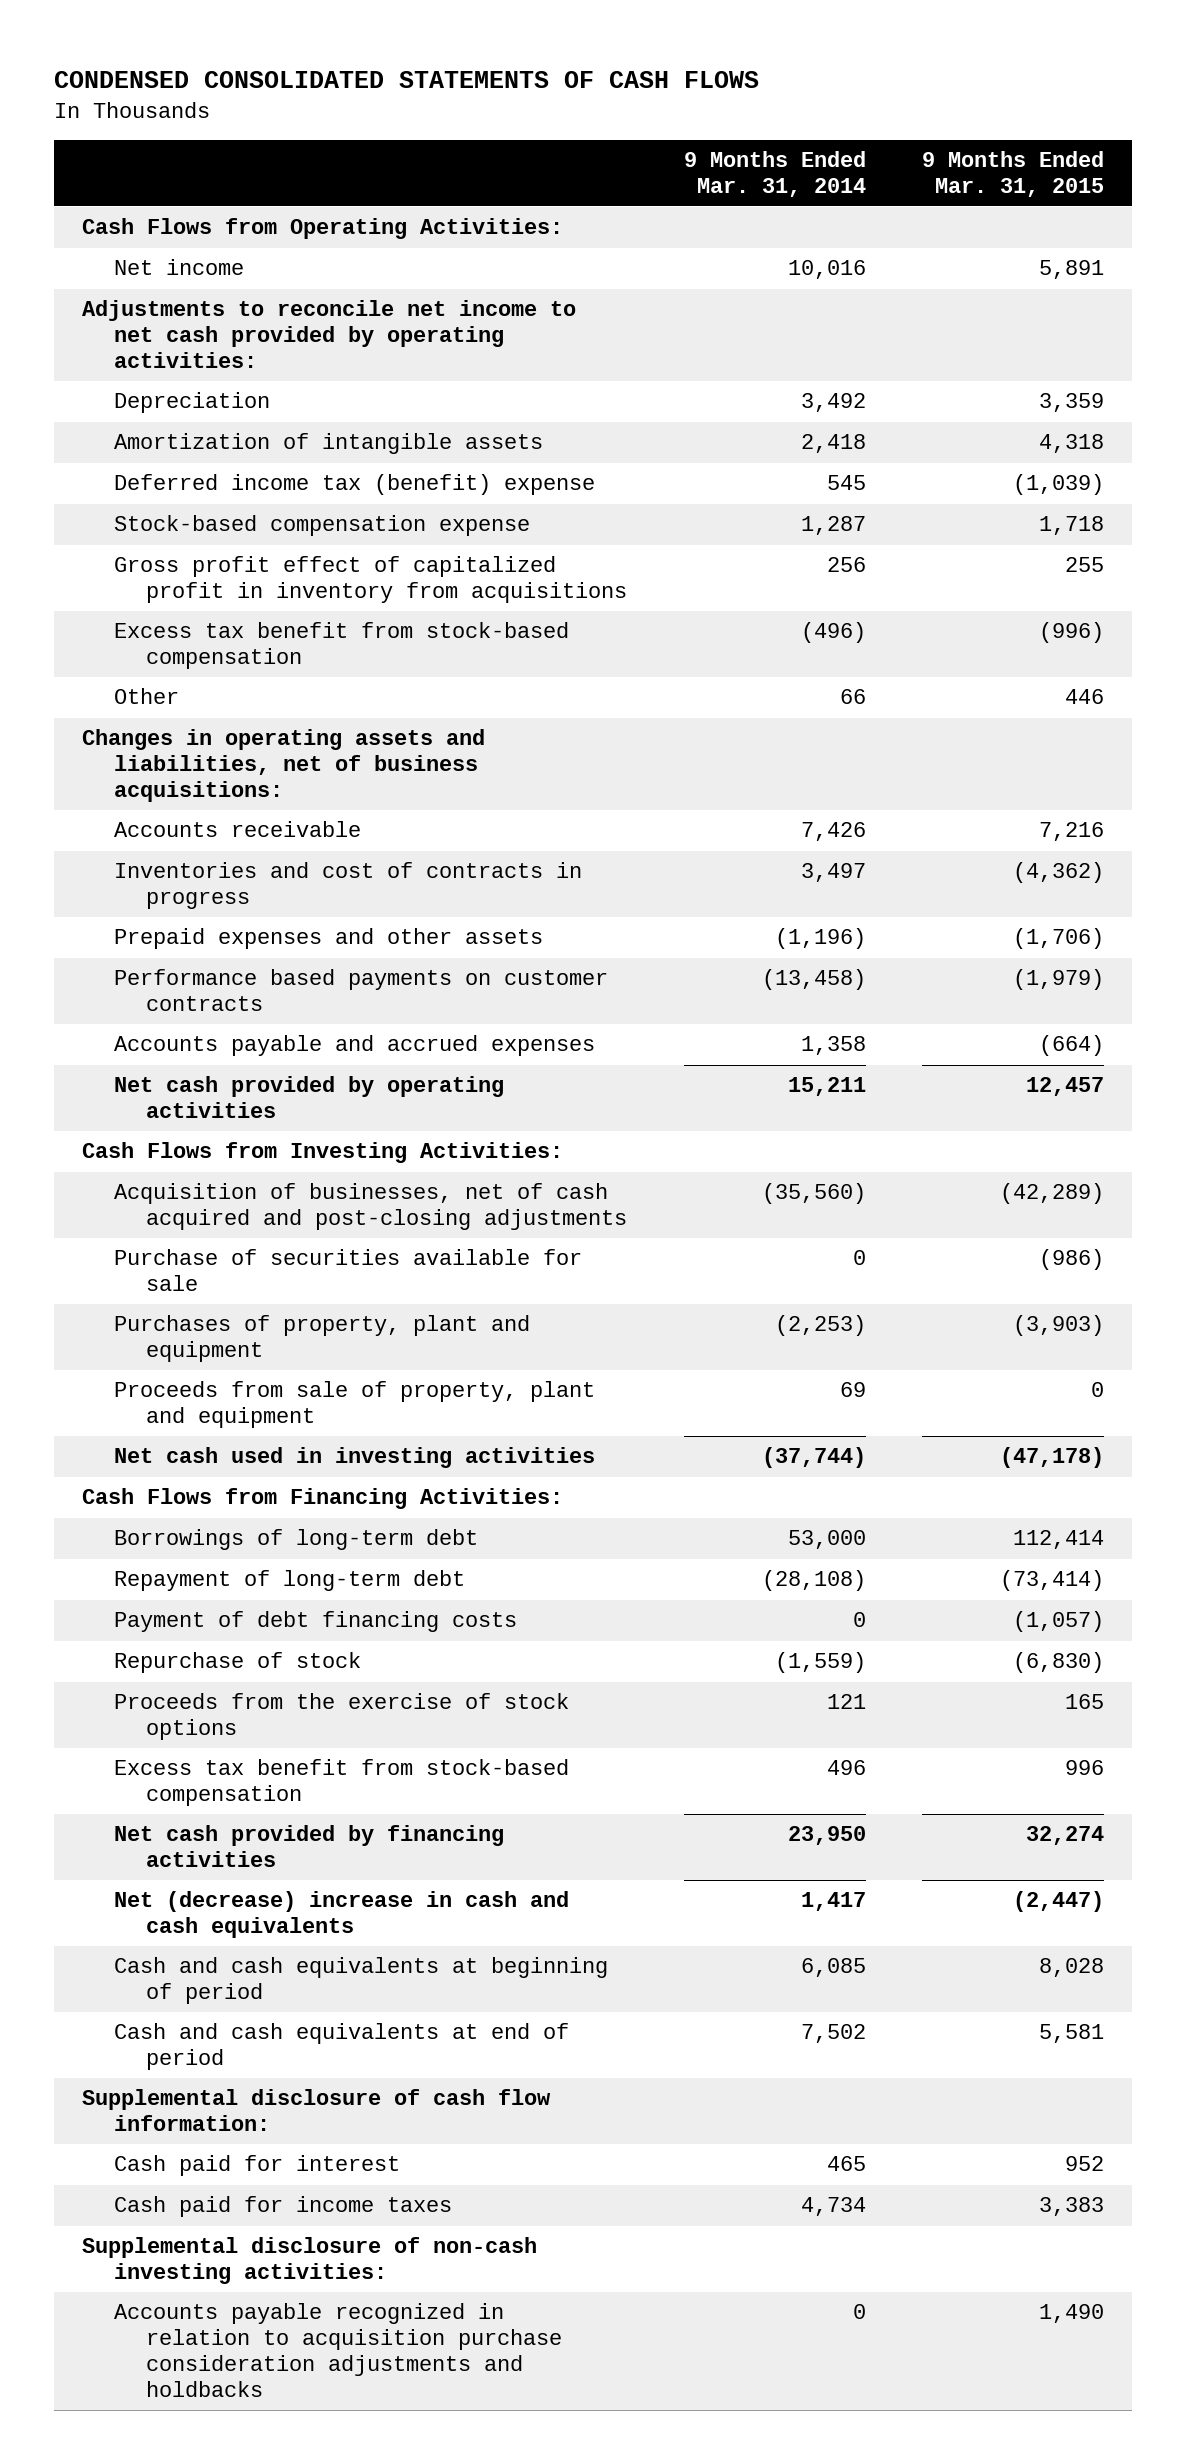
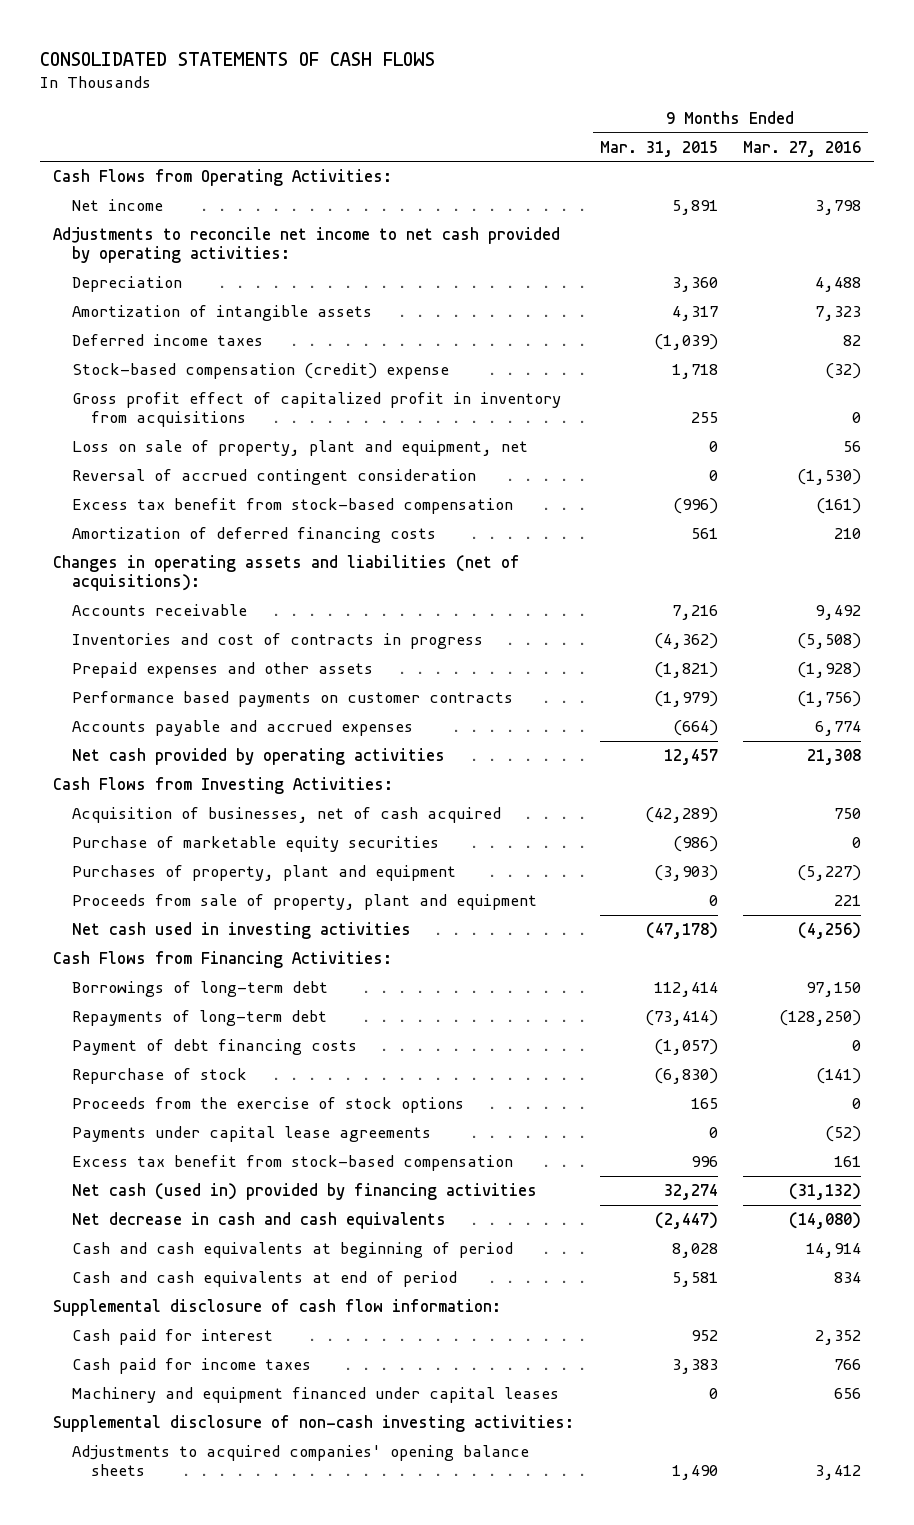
[53,71,759,89] CONDENSED CONSOLIDATED STATEMENTS OF CASH FLOWS -> [40,51,436,66] CONSOLIDATED STATEMENTS OF CASH FLOWS
[683,151,866,197] 9 Months Ended Mar. 31, 2014 -> none
none -> [743,140,862,157] Mar. 27, 2016
[1038,393,1104,413] 3,359 -> [671,276,718,292] 3,360
[1038,434,1104,454] 4,318 -> [671,305,718,321] 4,317
[114,474,596,496] Deferred income tax (benefit) expense -> [72,333,264,346] Deferred income taxes
[114,515,531,537] Stock-based compensation expense -> [72,362,450,379] Stock-based compensation (credit) expense
none -> [72,439,529,456] Loss on sale of property, plant and equipment, net
none -> [72,468,477,485] Reversal of accrued contingent consideration
[114,688,180,705] Other -> none
none -> [72,526,437,543] Amortization of deferred financing costs
[82,729,486,802] Changes in operating assets and liabilities, net of business acquisitions: -> [52,554,520,592] Changes in operating assets and liabilities (net of acquisitions):
[1012,928,1104,950] (1,706) -> [653,661,718,678] (1,821)
[114,1183,628,1231] Acquisition of businesses, net of cash acquired and post-closing adjustments -> [72,806,502,823] Acquisition of businesses, net of cash acquired
[114,1249,583,1292] Purchase of securities available for sale -> [72,835,440,852] Purchase of marketable equity securities
[114,1570,466,1592] Repayment of long-term debt -> [72,1009,328,1026] Repayments of long-term debt
none -> [72,1125,432,1142] Payments under capital lease agreements
[114,1825,505,1868] Net cash provided by financing activities -> [72,1182,538,1200] Net cash (used in) provided by financing activities
[114,1891,570,1939] Net (decrease) increase in cash and cash equivalents -> [72,1211,447,1229] Net decrease in cash and cash equivalents
none -> [72,1386,560,1403] Machinery and equipment financed under capital leases
[114,2303,563,2397] Accounts payable recognized in relation to acquisition purchase consideration adjustments and holdbacks -> [72,1444,530,1477] Adjustments to acquired companies' opening balance sheets

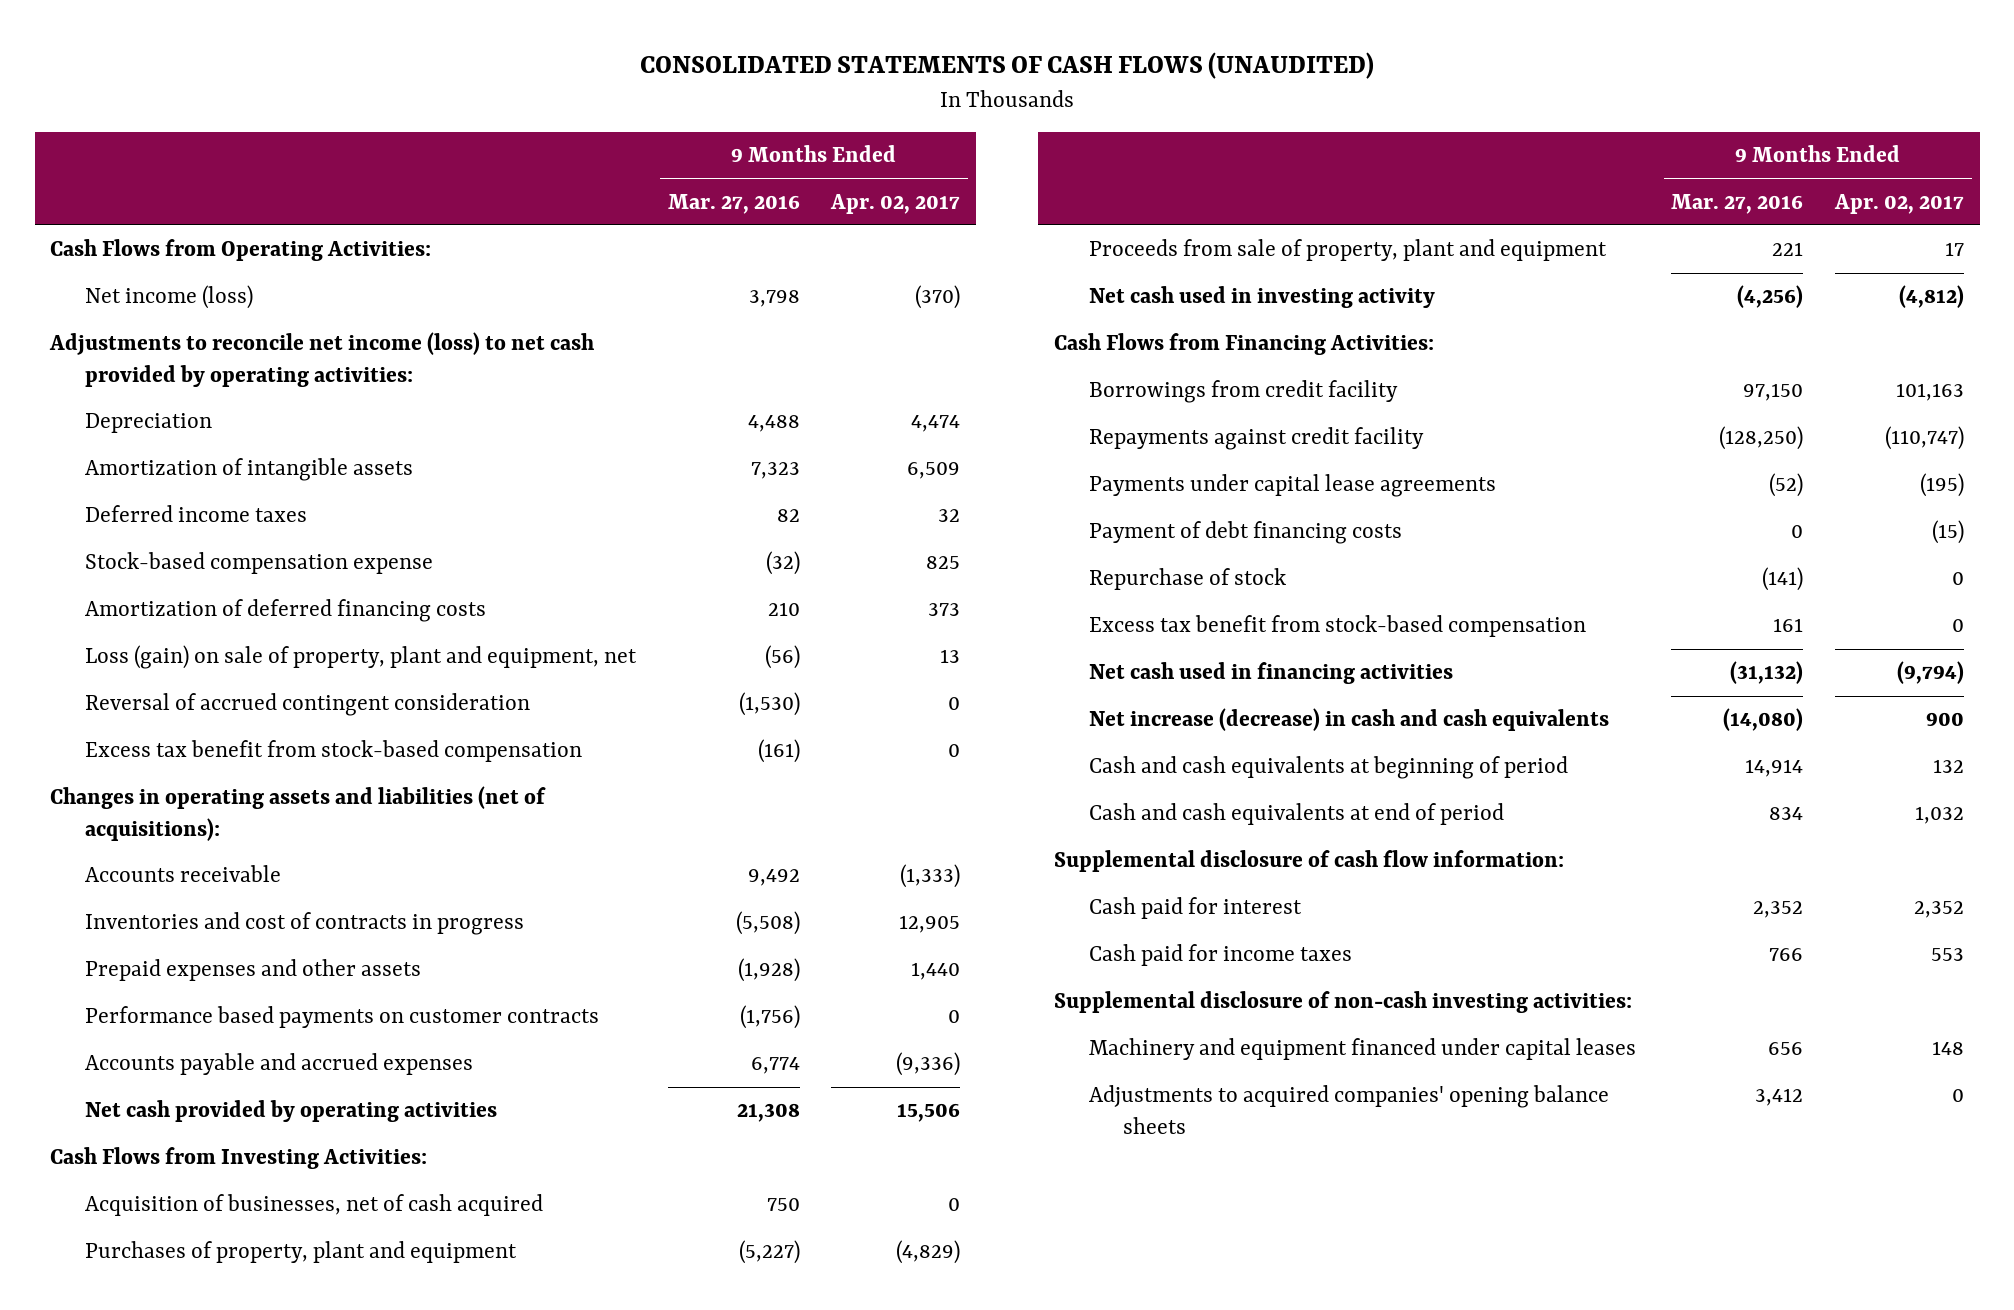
[40,51,436,66] CONSOLIDATED STATEMENTS OF CASH FLOWS -> [640,52,1375,80] CONSOLIDATED STATEMENTS OF CASH FLOWS (UNAUDITED)
[599,140,718,157] Mar. 31, 2015 -> none
none -> [830,193,961,214] Apr. 02, 2017
[72,198,164,211] Net income -> [84,285,253,310] Net income (loss)
[52,226,560,264] Adjustments to reconcile net income to net cash provided by operating activities: -> [49,332,595,388] Adjustments to reconcile net income (loss) to net cash provided by operating activities:
[72,391,562,428] Gross profit effect of capitalized profit in inventory from acquisitions -> none
[72,362,450,379] Stock-based compensation (credit) expense -> [84,552,433,575] Stock-based compensation expense
[72,526,437,543] Amortization of deferred financing costs -> [84,599,486,623] Amortization of deferred financing costs
[72,439,529,456] Loss on sale of property, plant and equipment, net -> [84,645,637,670] Loss (gain) on sale of property, plant and equipment, net
[843,440,862,452] 56 -> [764,645,800,670] (56)
[72,835,440,852] Purchase of marketable equity securities -> none
[72,921,412,939] Net cash used in investing activities -> [1088,286,1435,309] Net cash used in investing activity
[72,980,329,997] Borrowings of long-term debt -> [1088,380,1398,404] Borrowings from credit facility
[72,1009,328,1026] Repayments of long-term debt -> [1088,427,1424,451] Repayments against credit facility
[72,1125,432,1142] Payments under capital lease agreements -> [1088,474,1496,498] Payments under capital lease agreements
[72,1096,465,1113] Proceeds from the exercise of stock options -> none
[72,1182,538,1200] Net cash (used in) provided by financing activities -> [1088,662,1453,685] Net cash used in financing activities
[72,1211,447,1229] Net decrease in cash and cash equivalents -> [1088,708,1609,732] Net increase (decrease) in cash and cash equivalents
[72,1386,560,1403] Machinery and equipment financed under capital leases -> [1088,1038,1636,1061] Machinery and equipment financed under capital leases

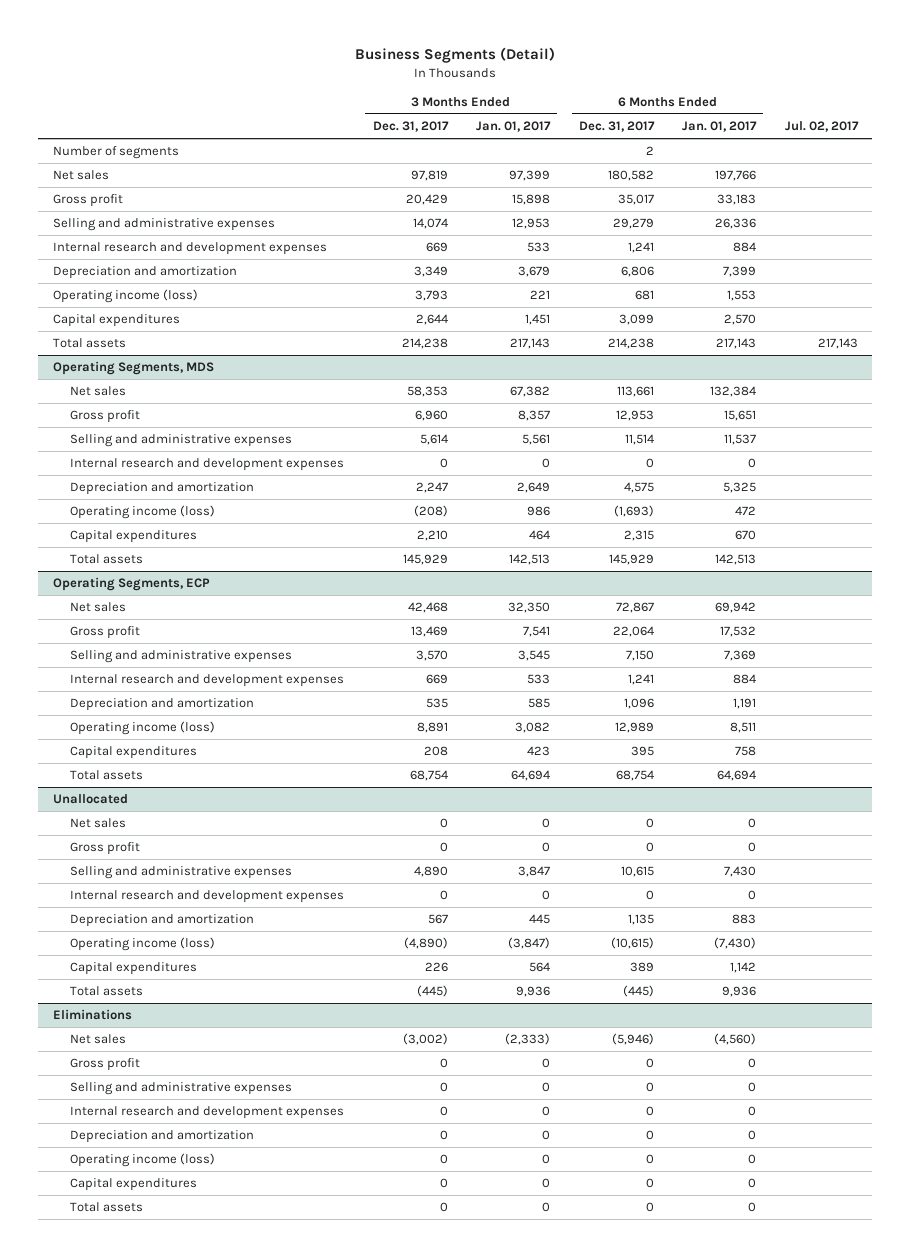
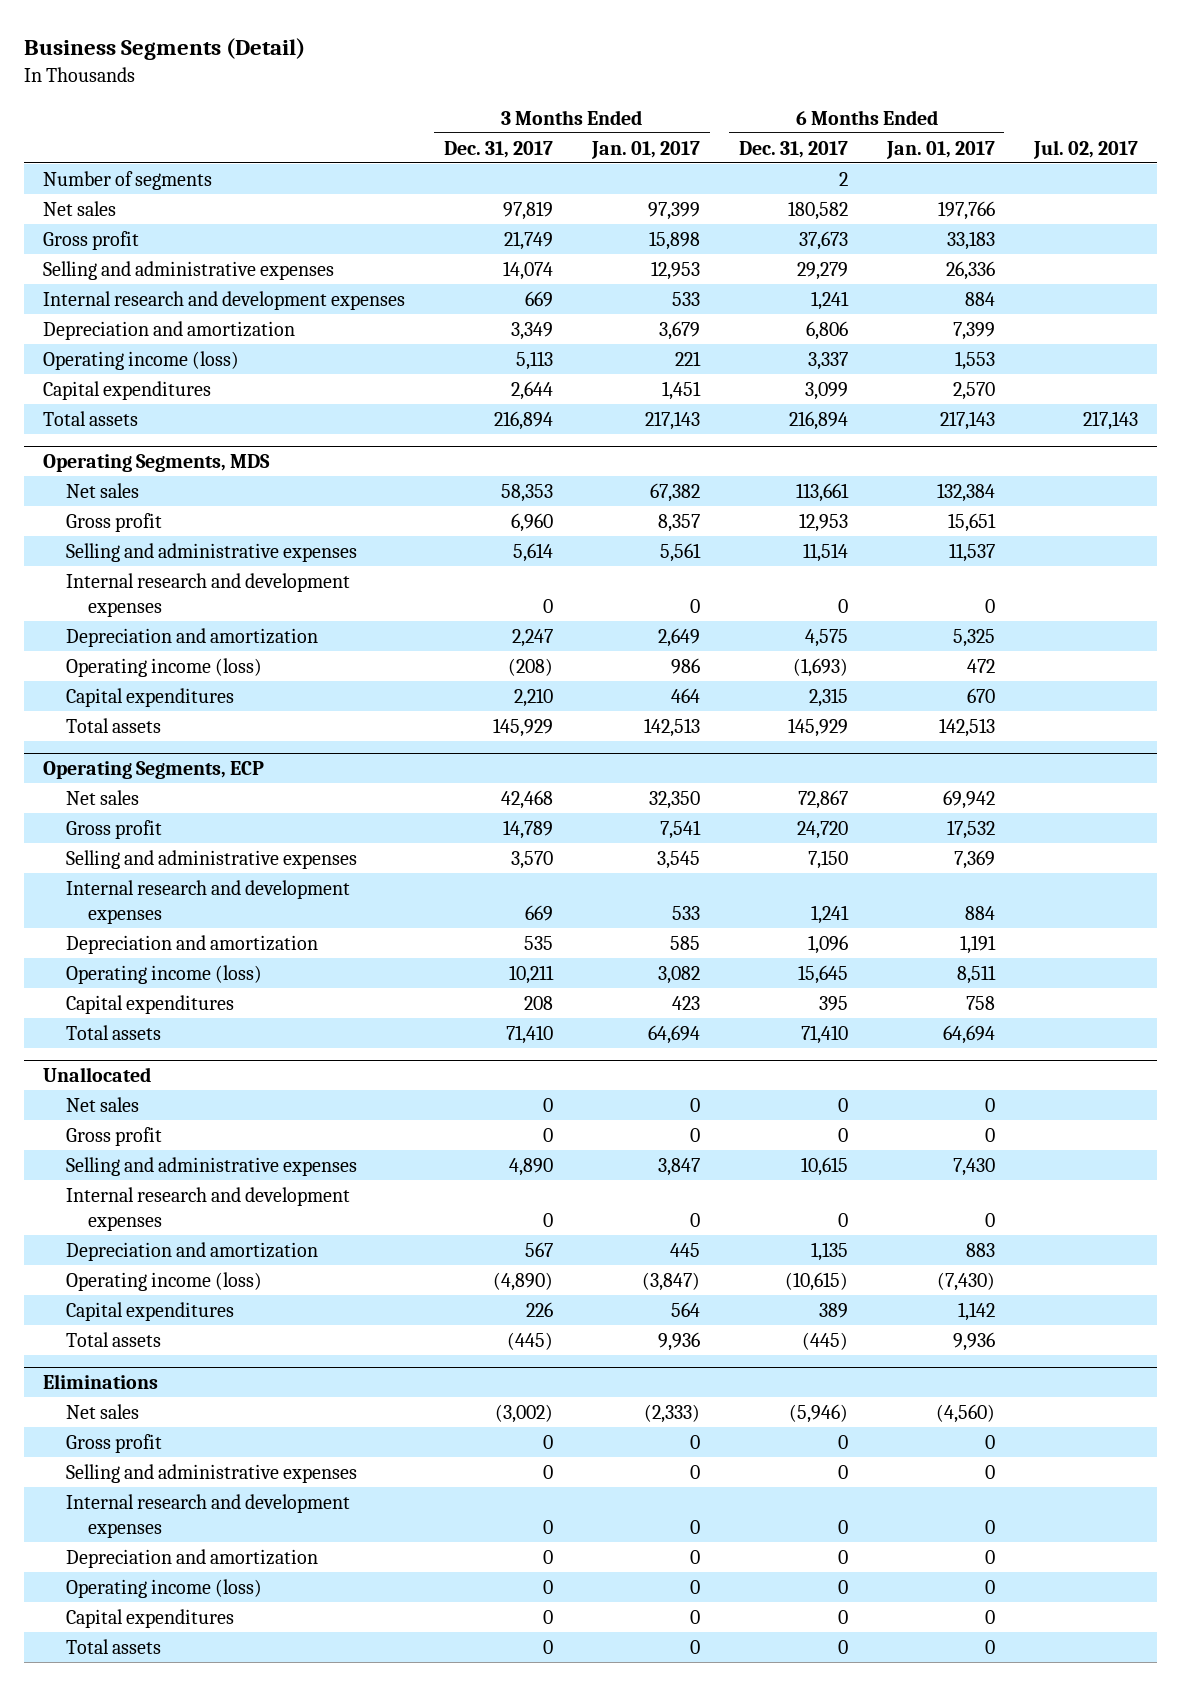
[405,194,448,206] 20,429 -> [504,230,554,250] 21,749
[617,194,654,206] 35,017 -> [798,230,848,250] 37,673
[414,290,448,302] 3,793 -> [516,350,554,370] 5,113
[634,290,654,301] 681 -> [807,351,848,370] 3,337
[401,338,448,350] 214,238 -> [494,410,554,430] 216,894
[607,338,654,350] 214,238 -> [788,410,848,430] 216,894
[410,626,448,638] 13,469 -> [503,819,554,839] 14,789
[612,626,654,638] 22,064 -> [796,820,848,839] 24,720
[416,722,448,734] 8,891 -> [509,964,555,984] 10,211
[614,722,654,734] 12,989 -> [797,964,848,984] 15,645
[409,770,448,782] 68,754 -> [506,1024,554,1044] 71,410
[615,770,654,782] 68,754 -> [800,1024,848,1044] 71,410

